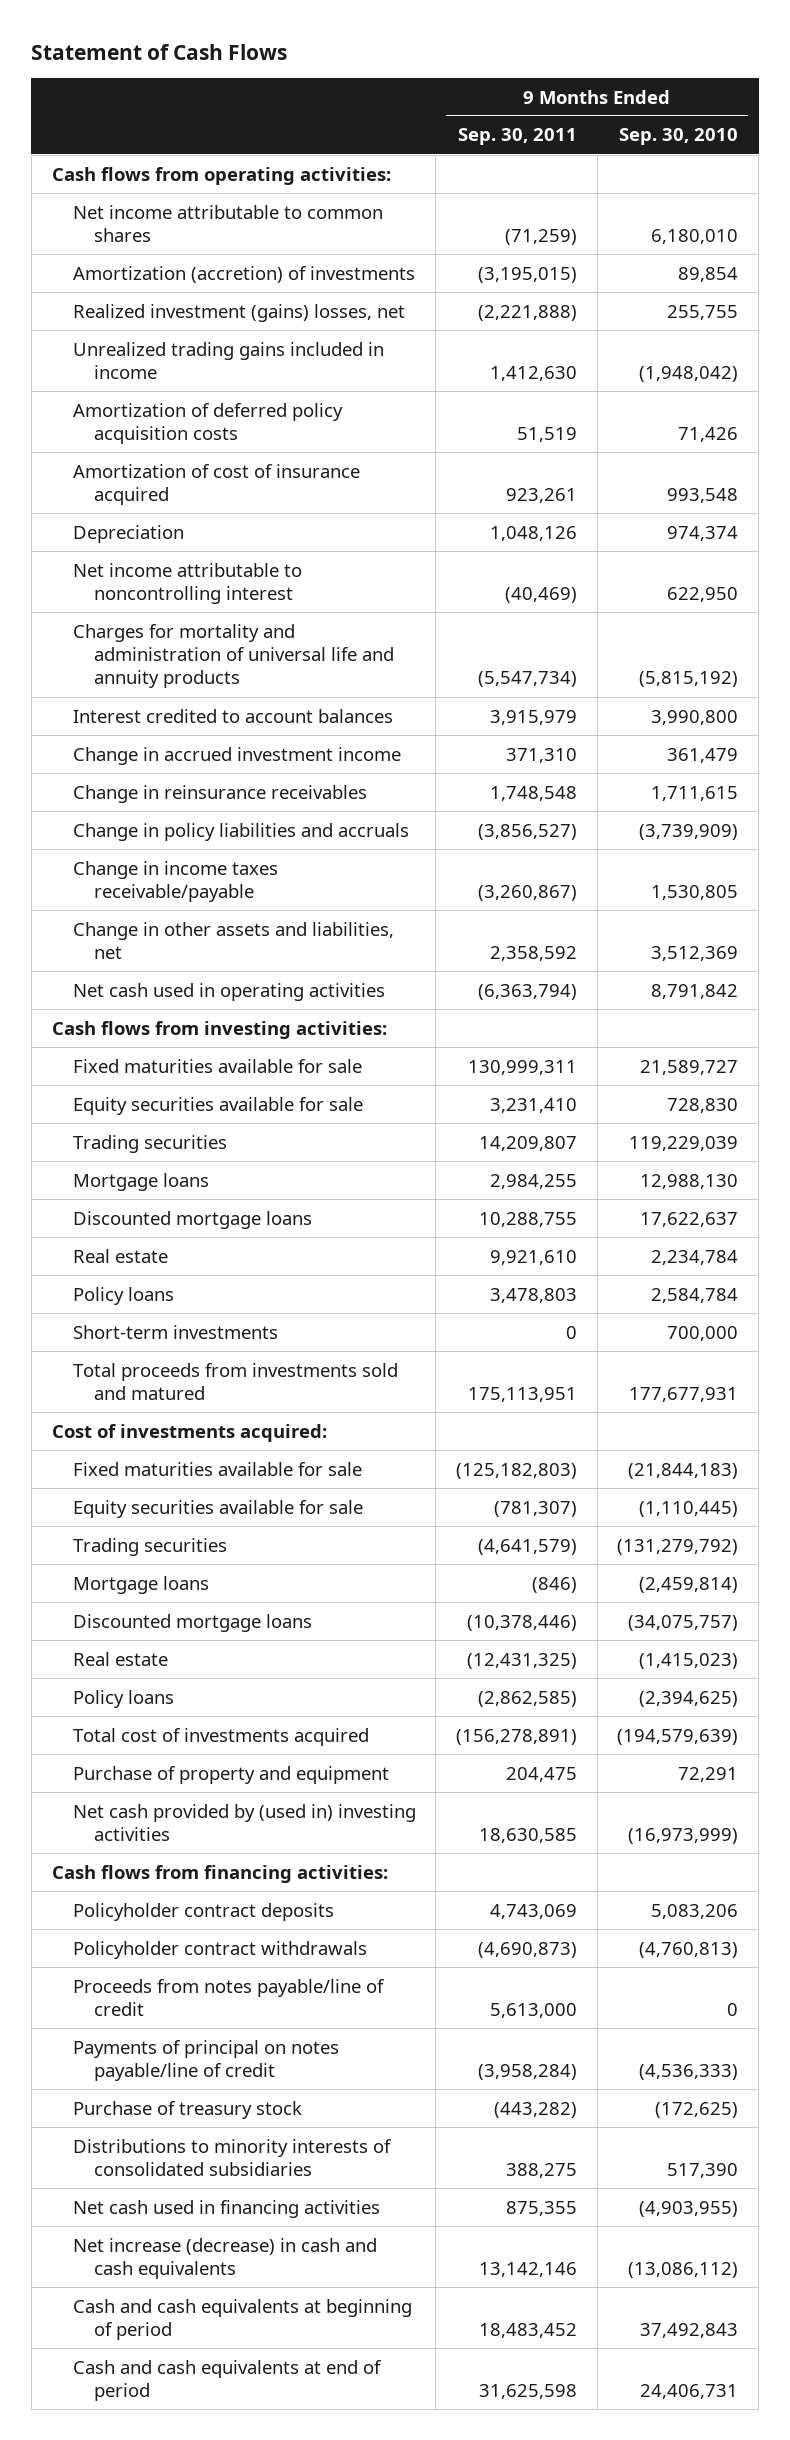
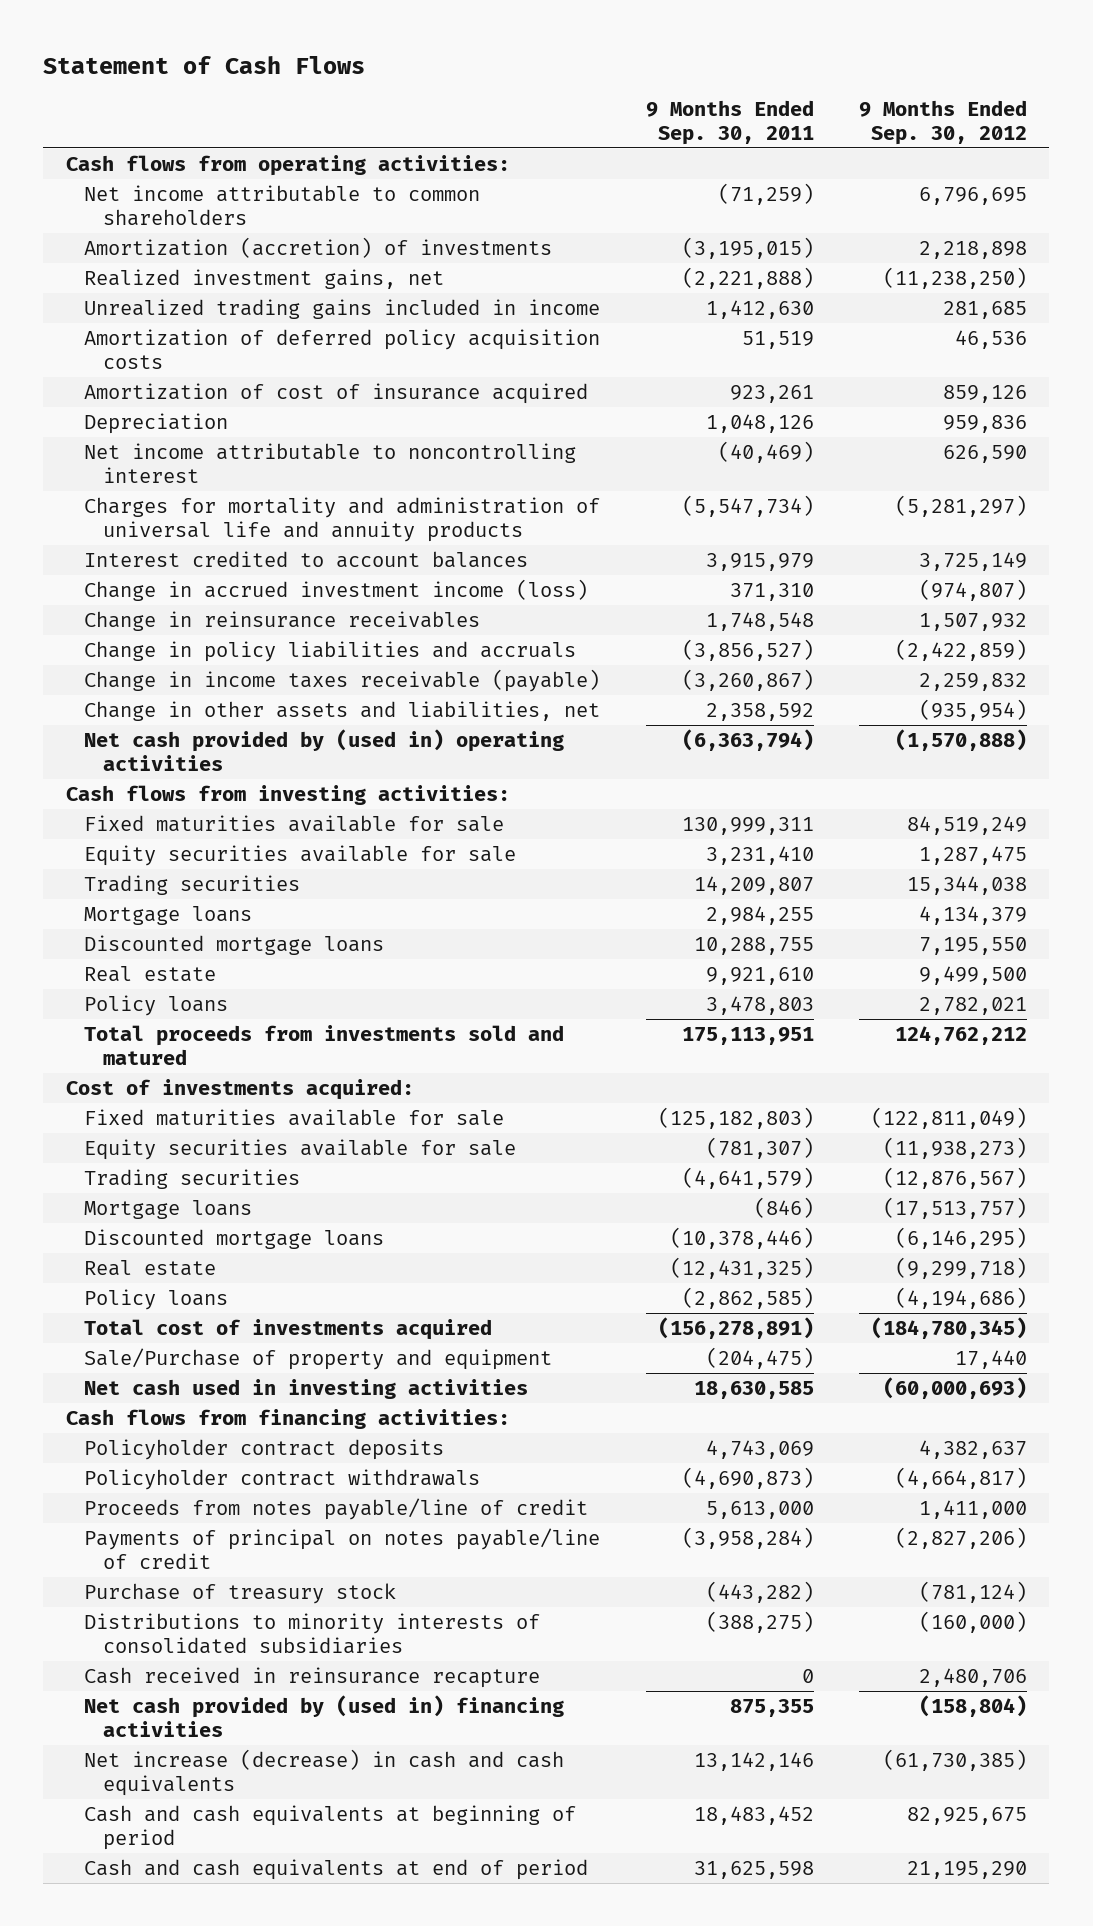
[619,128,739,146] Sep. 30, 2010 -> none
none -> [858,100,1027,146] 9 Months Ended Sep. 30, 2012
[72,204,383,242] Net income attributable to common shares -> [84,184,481,226] Net income attributable to common shareholders
[72,303,405,322] Realized investment (gains) losses, net -> [84,268,445,289] Realized investment gains, net
[72,746,401,765] Change in accrued investment income -> [84,578,589,601] Change in accrued investment income (loss)
[72,860,278,902] Change in income taxes receivable/payable -> [84,668,601,692] Change in income taxes receivable (payable)
[72,982,385,1001] Net cash used in operating activities -> [84,728,565,771] Net cash provided by (used in) operating activities
[72,1324,278,1339] Short-term investments -> none
[72,1765,389,1784] Purchase of property and equipment -> [84,1347,553,1370] Sale/Purchase of property and equipment
[506,1766,578,1782] 204,475 -> [705,1346,814,1369] (204,475)
[72,1803,416,1841] Net cash provided by (used in) investing activities -> [84,1378,529,1399] Net cash used in investing activities
[506,2162,578,2178] 388,275 -> [705,1610,814,1633] (388,275)
none -> [84,1666,541,1688] Cash received in reinsurance recapture
[72,2199,380,2218] Net cash used in financing activities -> [84,1694,565,1737] Net cash provided by (used in) financing activities

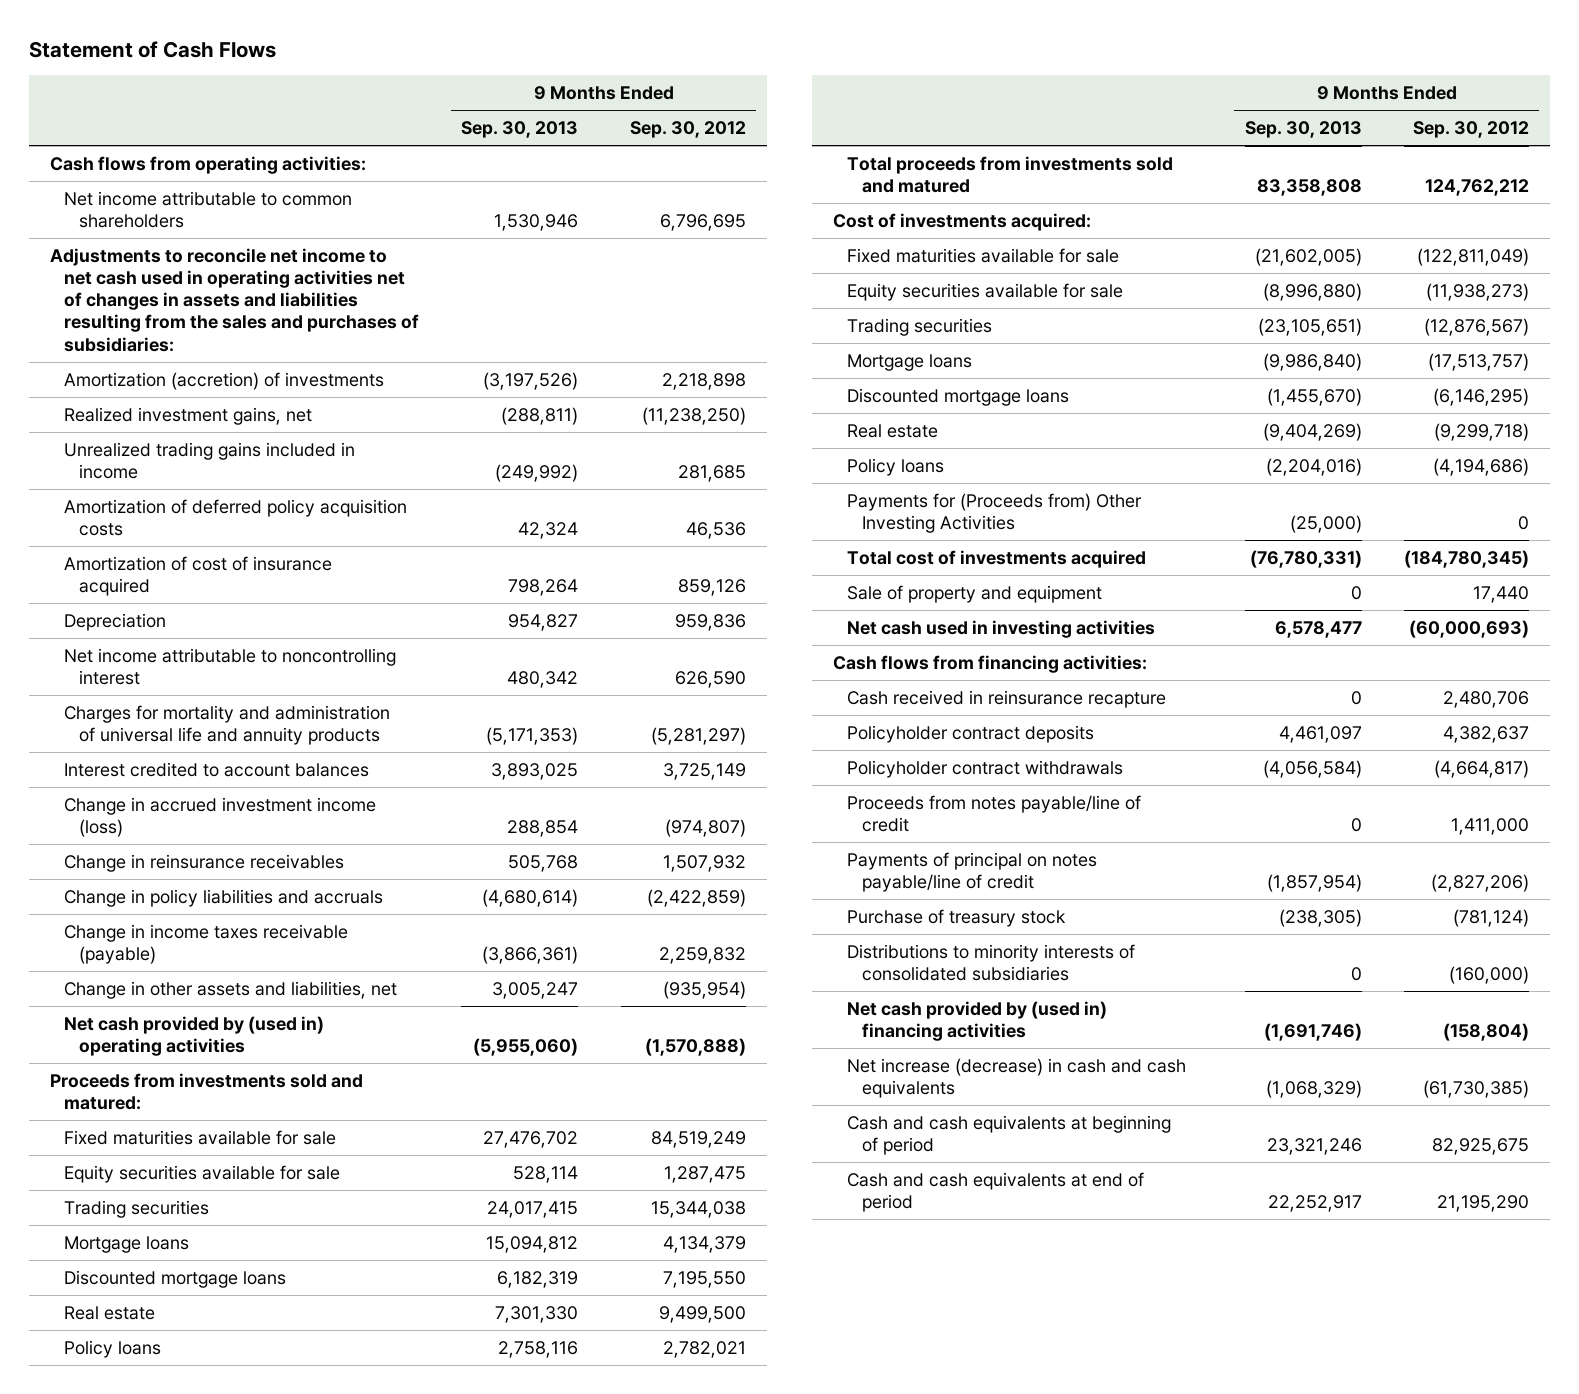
[645,100,814,146] 9 Months Ended Sep. 30, 2011 -> none
none -> [461,120,579,138] Sep. 30, 2013
none -> [50,247,420,352] Adjustments to reconcile net income to net cash used in operating activities net of changes in assets and liabilities resulting from the sales and purchases of subsidiaries:
[65,784,510,805] Cash flows from investing activities: -> none
none -> [50,1072,364,1111] Proceeds from investments sold and matured:
none -> [847,492,1143,534] Payments for (Proceeds from) Other Investing Activities
[84,1347,553,1370] Sale/Purchase of property and equipment -> [847,584,1103,603] Sale of property and equipment
[84,1666,541,1688] Cash received in reinsurance recapture -> [847,689,1167,708] Cash received in reinsurance recapture

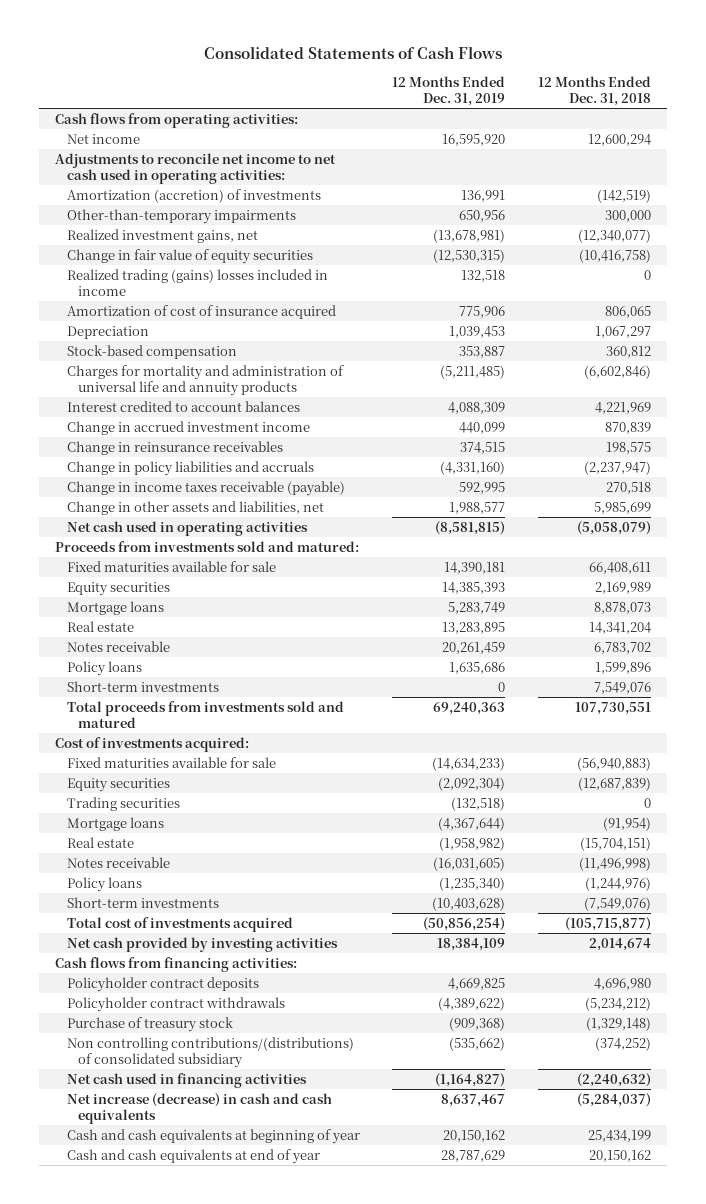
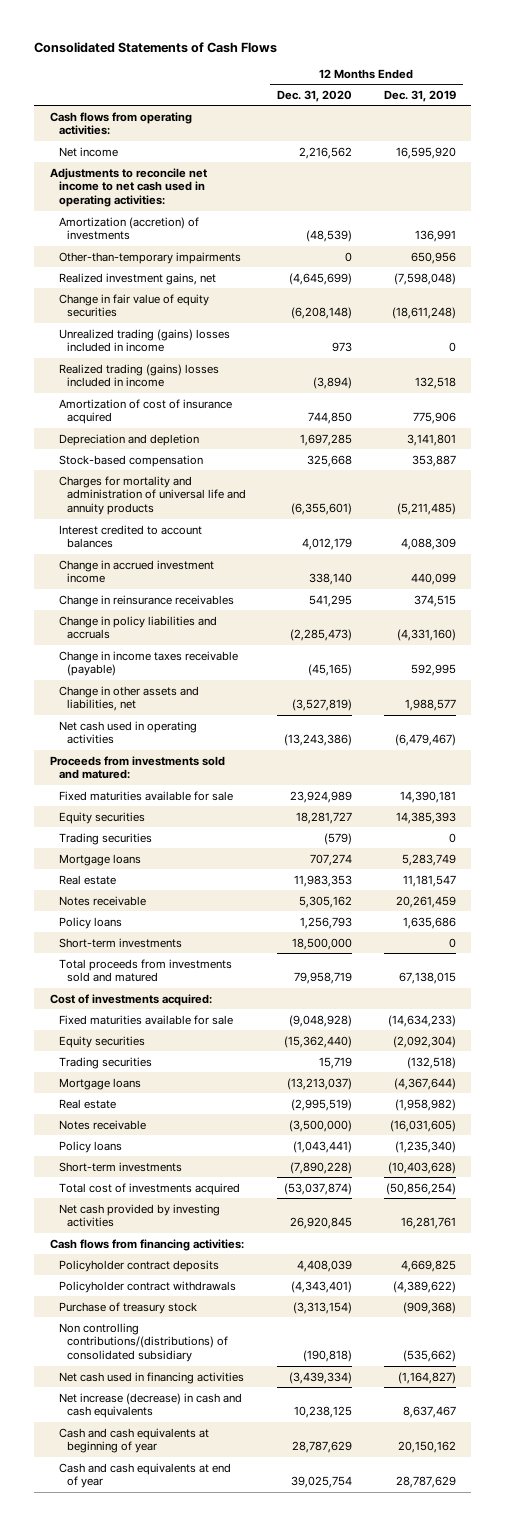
[537,76,651,107] 12 Months Ended Dec. 31, 2018 -> none
none -> [277,89,353,102] Dec. 31, 2020
[433,228,506,243] (13,678,981) -> [393,272,456,285] (7,598,048)
[433,248,506,263] (12,530,315) -> [391,307,456,320] (18,611,248)
none -> [58,328,230,353] Unrealized trading (gains) losses included in income
[66,325,149,339] Depreciation -> [58,433,199,446] Depreciation and depletion
[449,325,506,338] 1,039,453 -> [406,433,456,446] 3,141,801
[435,520,506,535] (8,581,815) -> [394,734,456,747] (6,479,467)
none -> [58,832,152,845] Trading securities
[442,621,506,634] 13,283,895 -> [402,874,456,887] 11,181,547
[433,701,506,715] 69,240,363 -> [398,972,456,985] 67,138,015
[437,937,506,951] 18,384,109 -> [400,1217,456,1230] 16,281,761

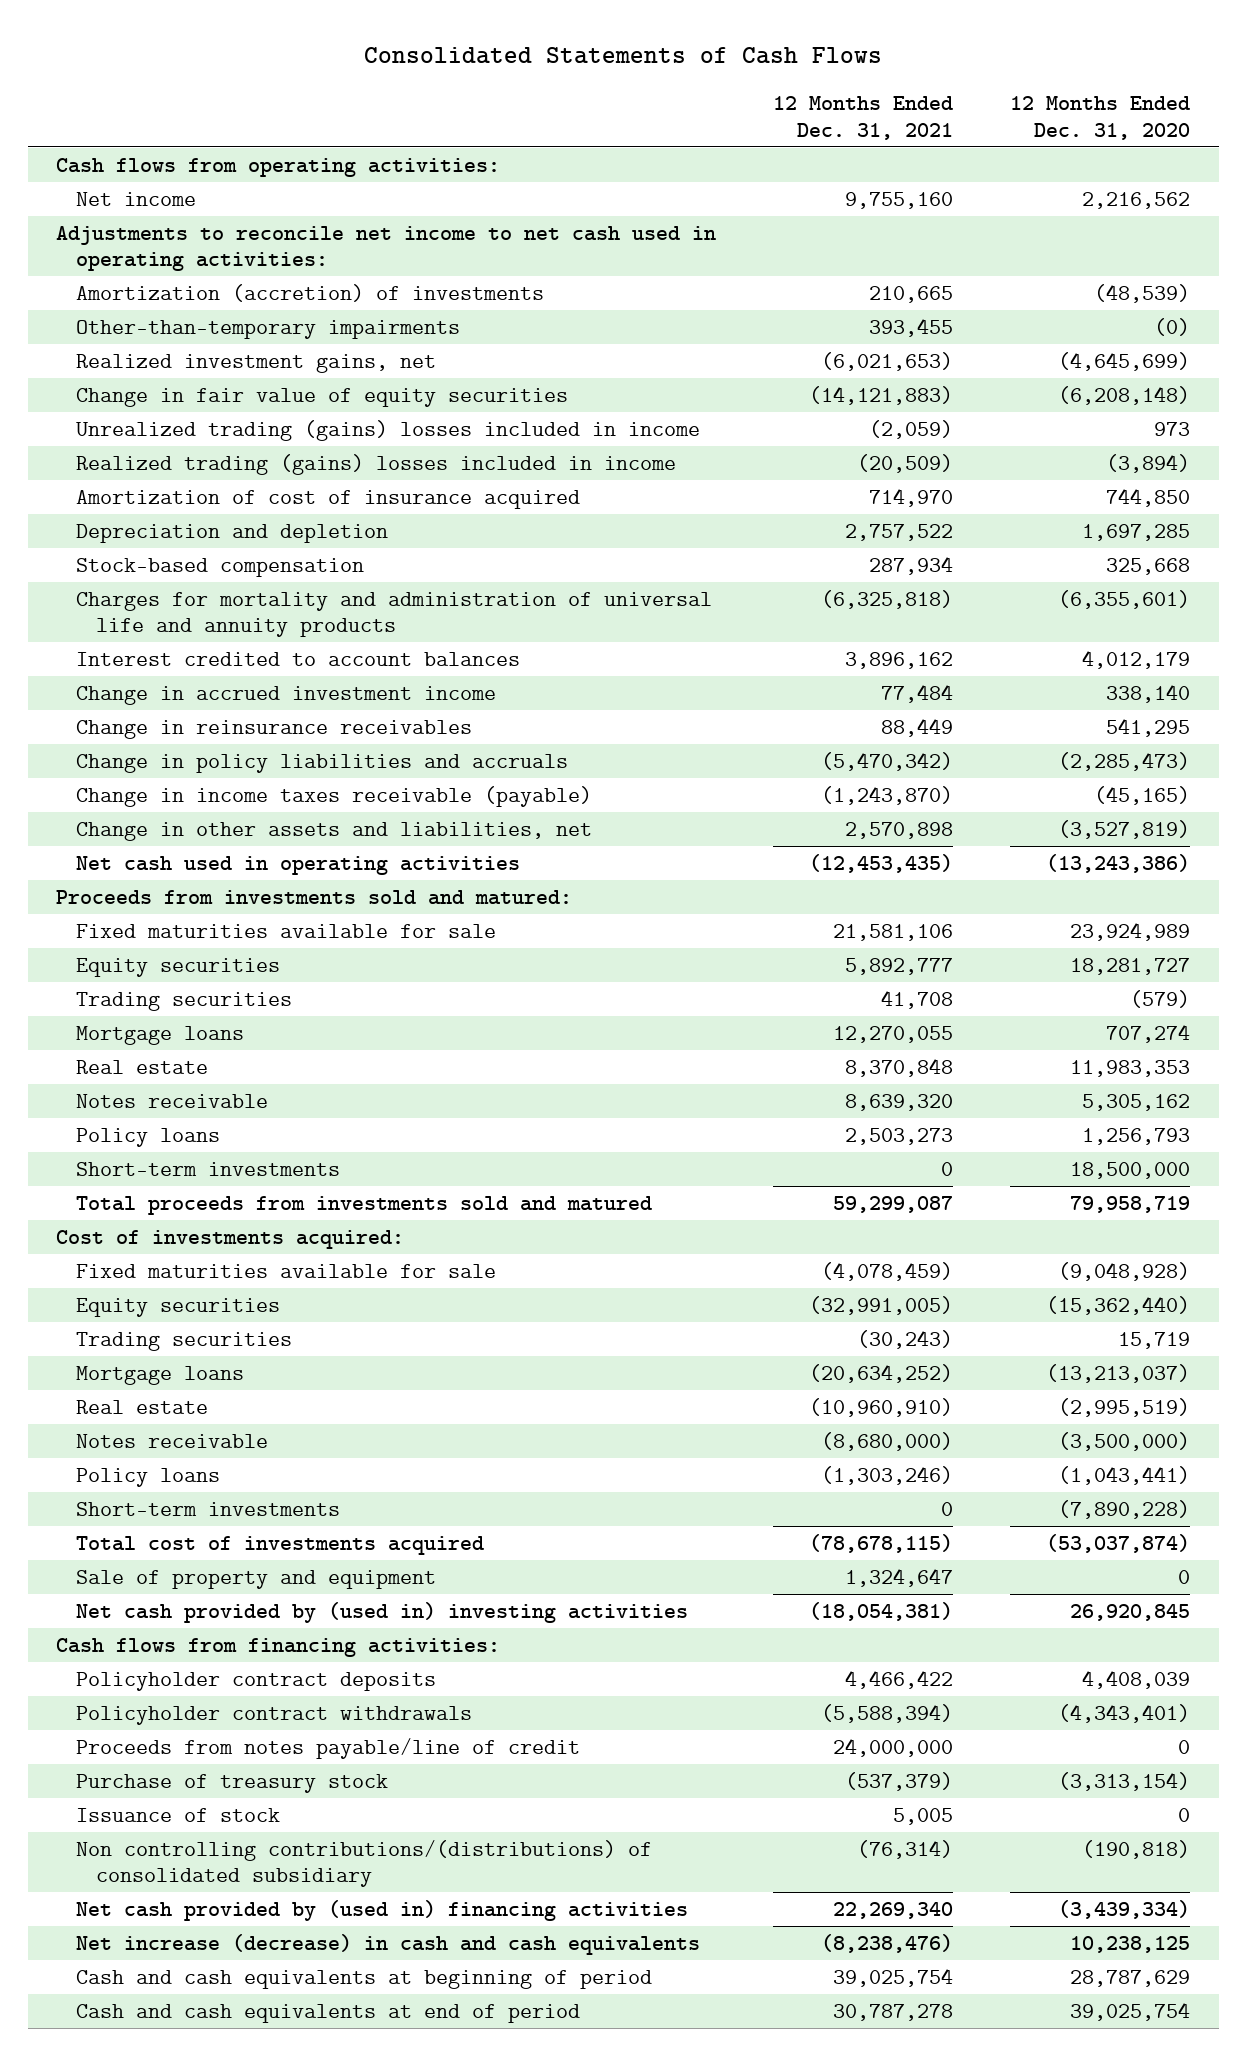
[383,89,456,102] Dec. 31, 2019 -> none
none -> [773,96,954,140] 12 Months Ended Dec. 31, 2021
[345,251,353,262] 0 -> [1154,317,1191,336] (0)
none -> [76,1569,437,1589] Sale of property and equipment
[58,1203,220,1228] Net cash provided by investing activities -> [76,1601,689,1623] Net cash provided by (used in) investing activities
none -> [76,1737,581,1759] Proceeds from notes payable/line of credit
none -> [76,1807,281,1822] Issuance of stock
[58,1371,244,1384] Net cash used in financing activities -> [76,1899,689,1921] Net cash provided by (used in) financing activities
[58,1427,209,1454] Cash and cash equivalents at beginning of year -> [76,1969,653,1989] Cash and cash equivalents at beginning of period
[58,1462,231,1489] Cash and cash equivalents at end of year -> [76,2003,581,2023] Cash and cash equivalents at end of period

